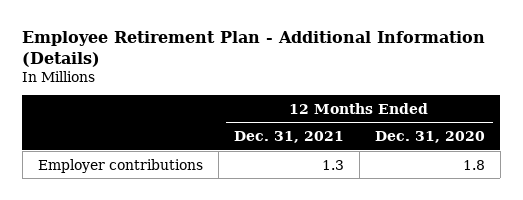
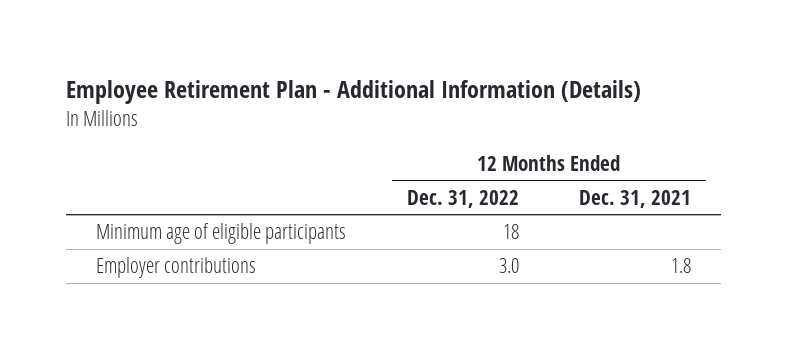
[374,131,485,144] Dec. 31, 2020 -> none
none -> [406,189,519,208] Dec. 31, 2022
none -> [96,223,347,245] Minimum age of eligible participants
[321,159,344,170] 1.3 -> [671,258,692,274] 1.8

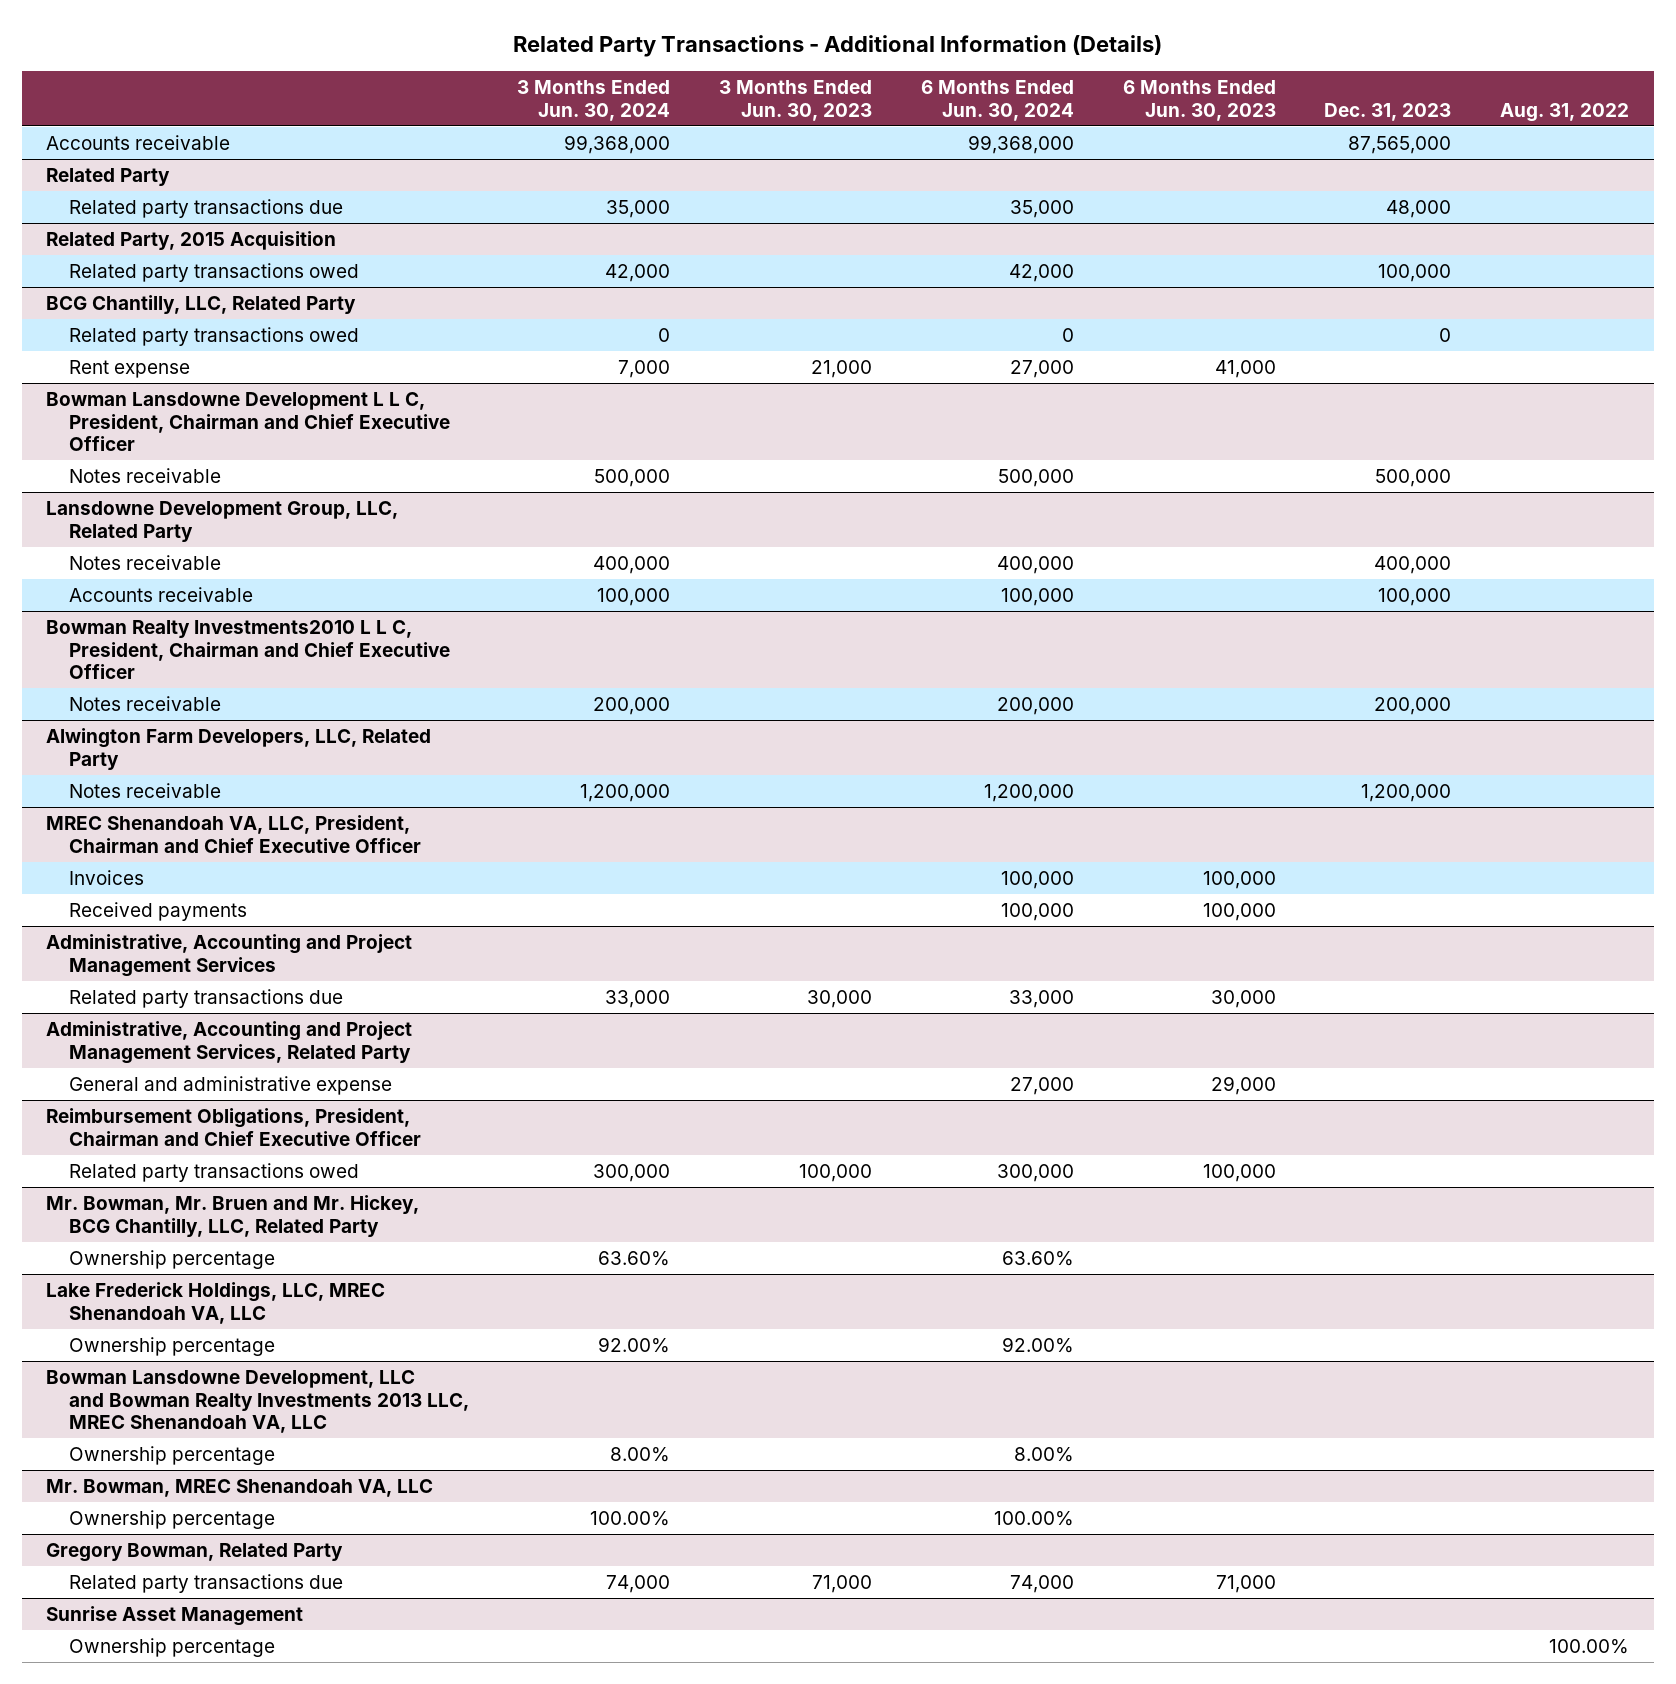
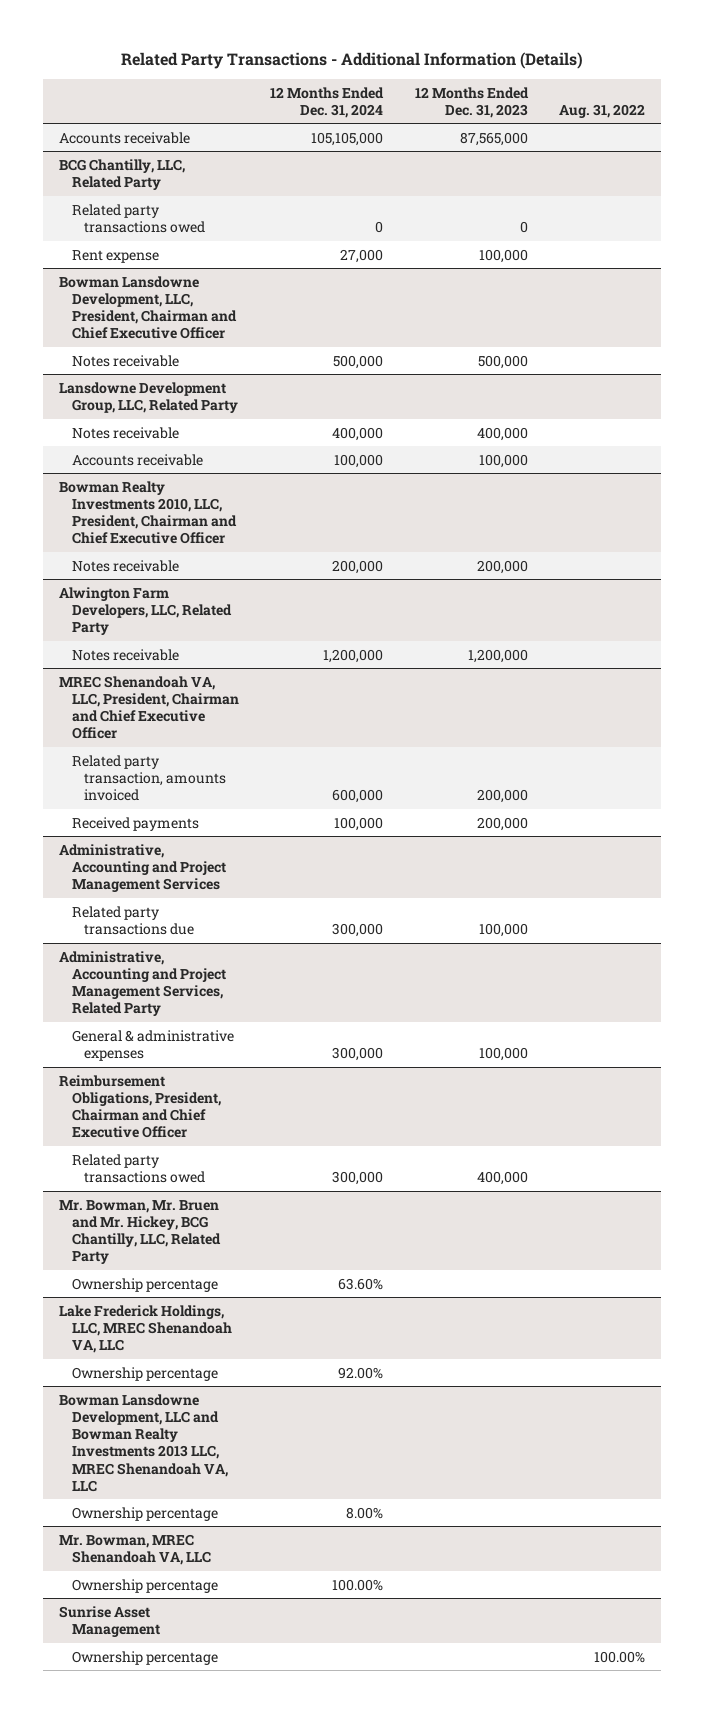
[517,79,671,121] 3 Months Ended Jun. 30, 2024 -> none
[719,79,873,121] 3 Months Ended Jun. 30, 2023 -> none
[920,79,1074,121] 6 Months Ended Jun. 30, 2024 -> none
[1122,79,1276,121] 6 Months Ended Jun. 30, 2023 -> none
[1324,102,1452,121] Dec. 31, 2023 -> none
none -> [270,86,385,118] 12 Months Ended Dec. 31, 2024
none -> [414,86,529,118] 12 Months Ended Dec. 31, 2023
[46,167,171,186] Related Party -> none
[68,198,343,218] Related party transactions due -> none
[46,230,337,250] Related Party, 2015 Acquisition -> none
[68,262,359,282] Related party transactions owed -> none
[46,391,450,452] Bowman Lansdowne Development L L C, President, Chairman and Chief Executive Officer -> [58,275,237,340] Bowman Lansdowne Development, LLC, President, Chairman and Chief Executive Officer
[46,619,450,680] Bowman Realty Investments2010 L L C, President, Chairman and Chief Executive Officer -> [58,480,237,545] Bowman Realty Investments 2010, LLC, President, Chairman and Chief Executive Officer
[68,869,144,885] Invoices -> [71,754,227,802] Related party transaction, amounts invoiced
[68,1075,392,1095] General and administrative expense -> [71,1029,234,1061] General & administrative expenses
[46,1542,344,1562] Gregory Bowman, Related Party -> none
[68,1573,343,1593] Related party transactions due -> none

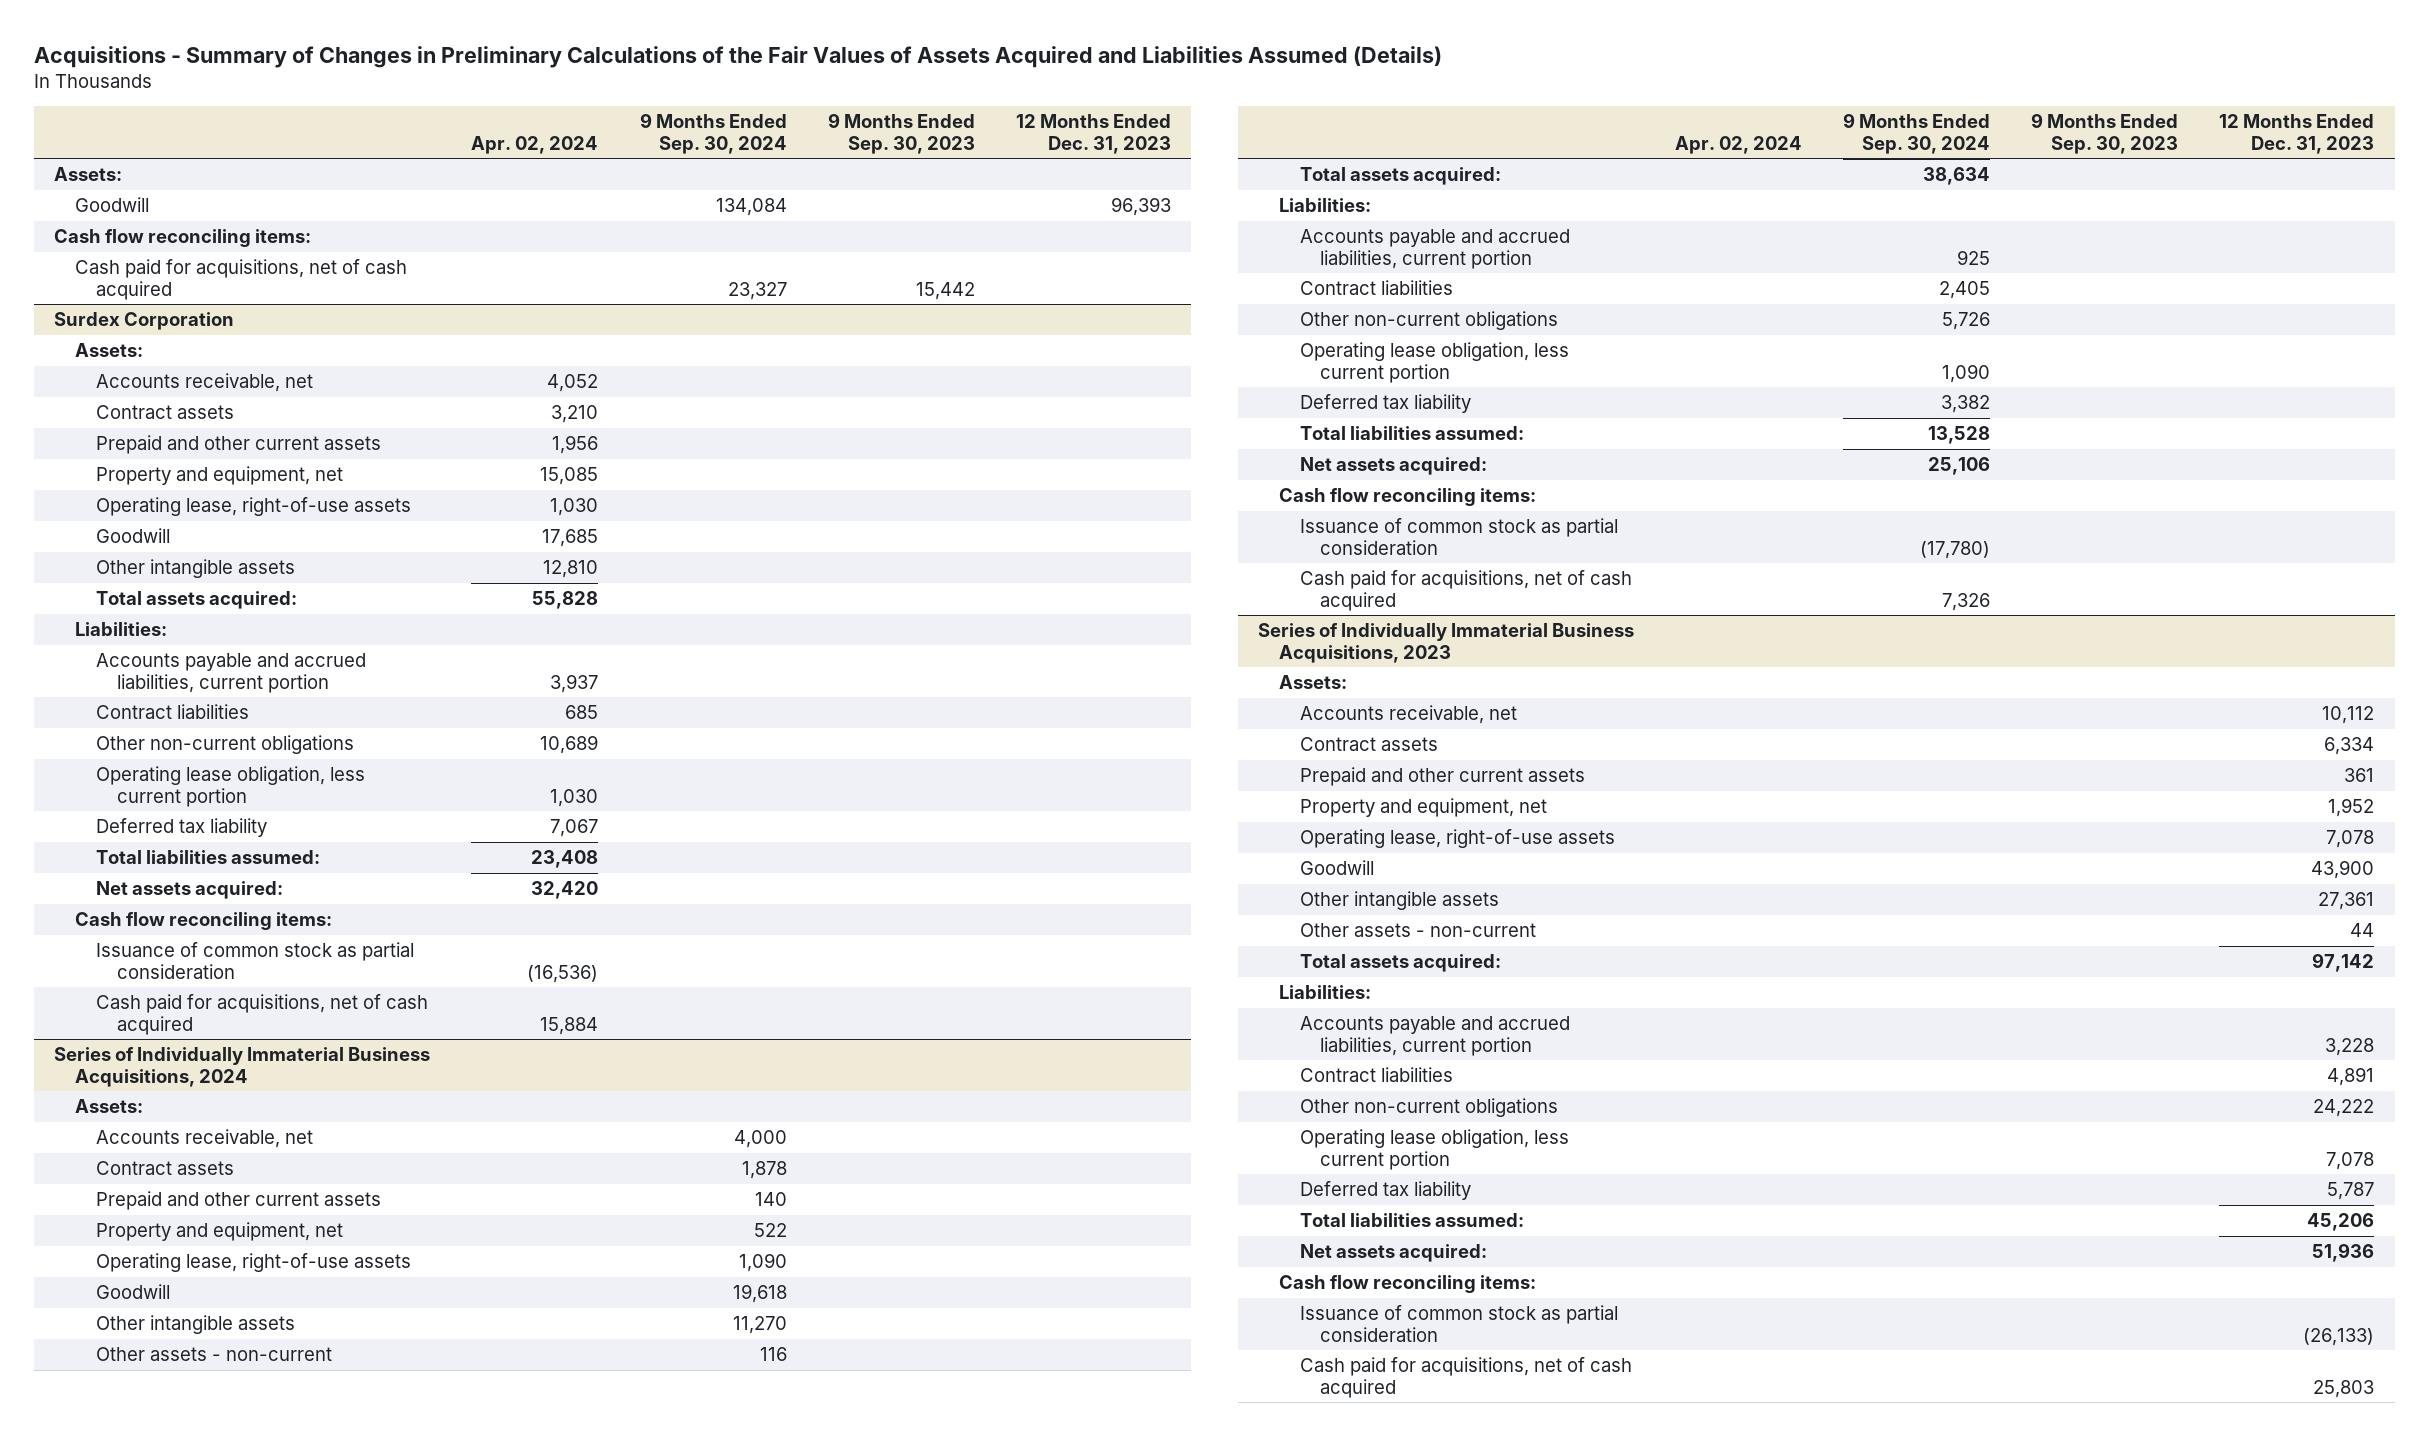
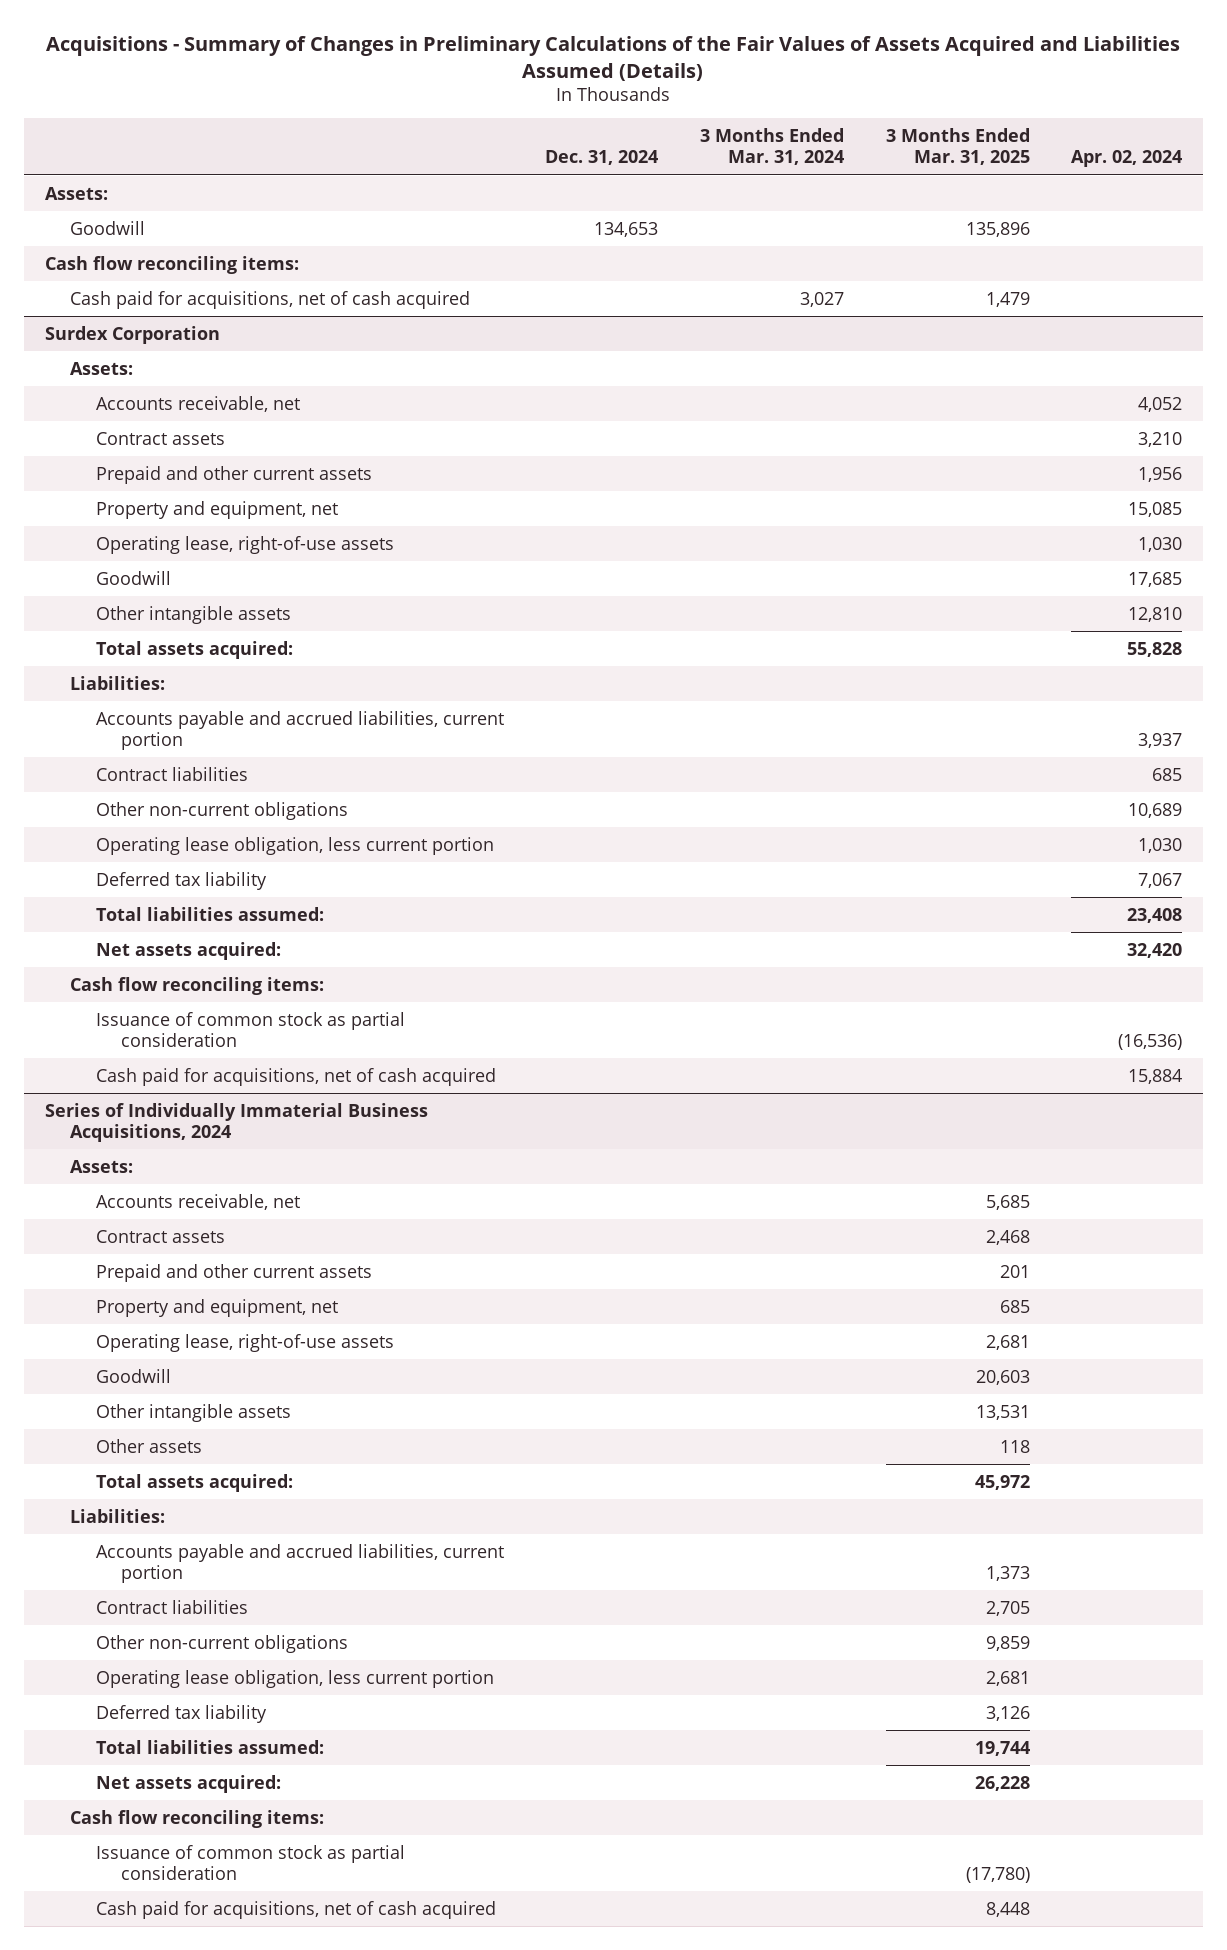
[639,113,787,154] 9 Months Ended Sep. 30, 2024 -> none
[827,113,975,154] 9 Months Ended Sep. 30, 2023 -> none
[1015,114,1171,154] 12 Months Ended Dec. 31, 2023 -> none
none -> [545,150,659,166] Dec. 31, 2024
none -> [699,127,844,166] 3 Months Ended Mar. 31, 2024
none -> [885,127,1030,166] 3 Months Ended Mar. 31, 2025
[95,1347,332,1362] Other assets - non-current -> [95,1438,202,1453] Other assets
[1258,623,1635,663] Series of Individually Immaterial Business Acquisitions, 2023 -> none
[1278,675,1347,690] Assets: -> none
[1299,705,1517,725] Accounts receivable, net -> none
[1299,737,1438,752] Contract assets -> none
[1299,767,1585,787] Prepaid and other current assets -> none
[1299,798,1547,818] Property and equipment, net -> none
[1299,829,1615,849] Operating lease, right-of-use assets -> none
[1299,860,1374,876] Goodwill -> none
[1299,891,1499,911] Other intangible assets -> none
[1299,923,1536,938] Other assets - non-current -> none
[1299,954,1501,973] Total assets acquired: -> none
[1278,985,1371,1000] Liabilities: -> none
[1299,1016,1570,1056] Accounts payable and accrued liabilities, current portion -> none
[1299,1067,1453,1083] Contract liabilities -> none
[1299,1098,1558,1118] Other non-current obligations -> none
[1299,1129,1569,1170] Operating lease obligation, less current portion -> none
[1299,1181,1471,1201] Deferred tax liability -> none
[1299,1213,1524,1228] Total liabilities assumed: -> none
[1299,1244,1487,1263] Net assets acquired: -> none
[1278,1275,1536,1294] Cash flow reconciling items: -> none
[1299,1305,1618,1342] Issuance of common stock as partial consideration -> none
[1299,1357,1632,1398] Cash paid for acquisitions, net of cash acquired -> none

